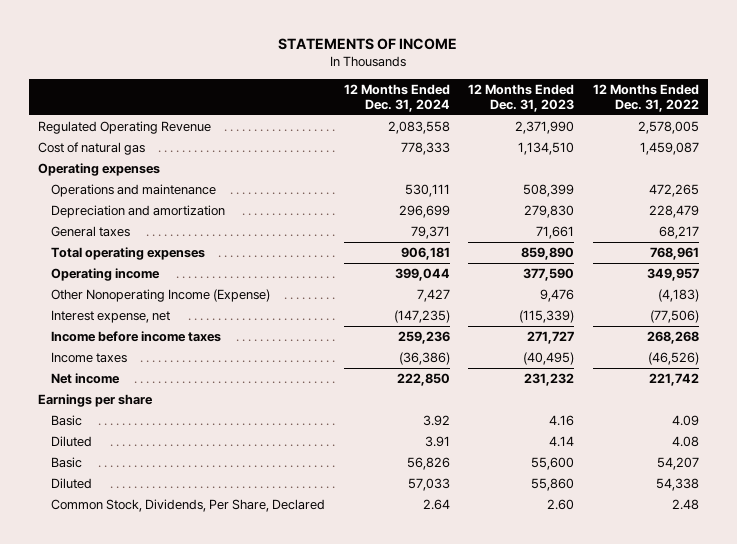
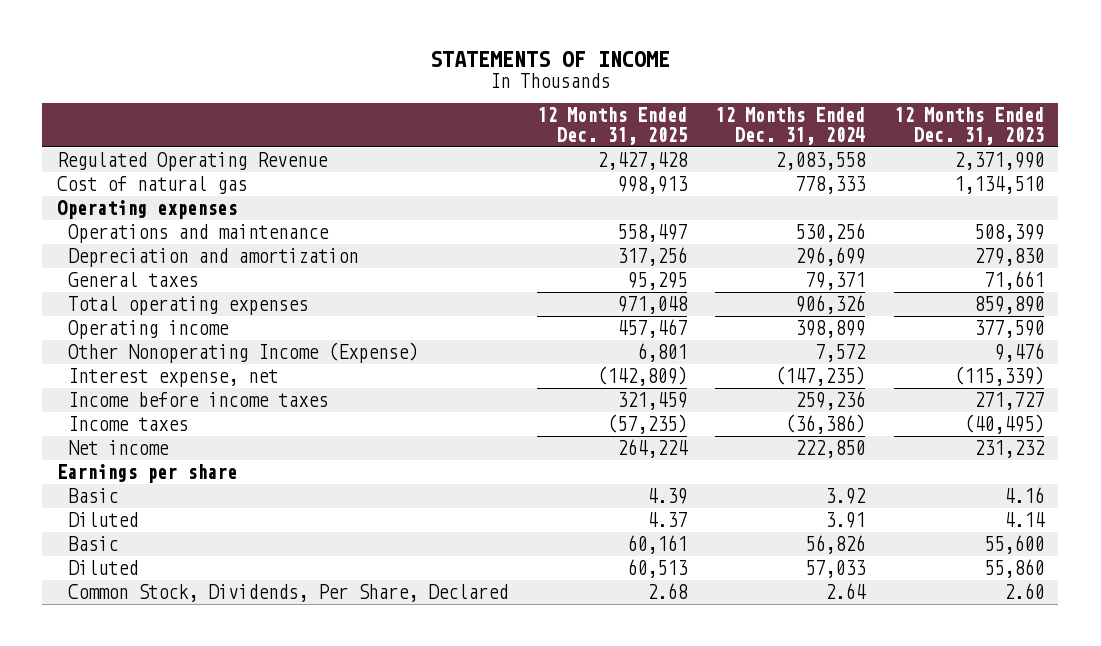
[592,83,699,113] 12 Months Ended Dec. 31, 2022 -> none
none -> [536,107,687,146] 12 Months Ended Dec. 31, 2025
[404,183,450,197] 530,111 -> [795,223,866,243] 530,256
[400,246,450,260] 906,181 -> [795,295,866,315] 906,326
[394,267,450,281] 399,044 -> [795,320,866,339] 398,899
[416,288,450,302] 7,427 -> [815,344,867,363] 7,572

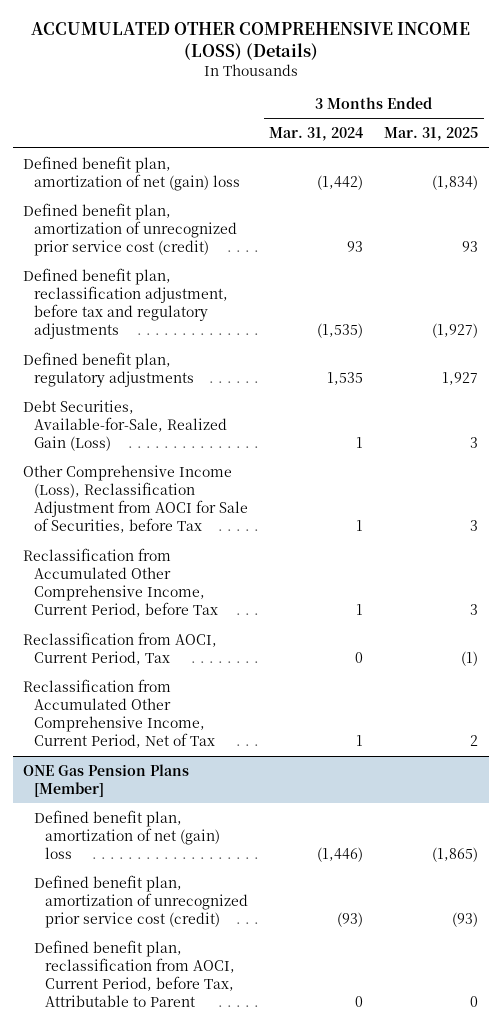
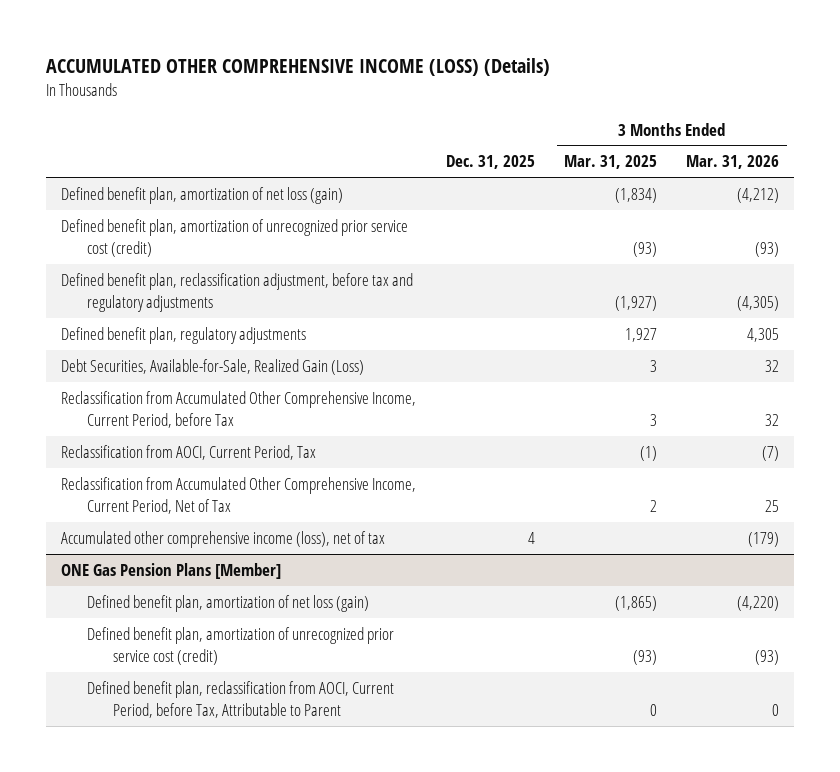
[269,127,364,142] Mar. 31, 2024 -> none
none -> [445,155,535,170] Dec. 31, 2025
none -> [686,155,780,170] Mar. 31, 2026
[23,155,241,191] Defined benefit plan, amortization of net (gain) loss -> [61,187,344,205] Defined benefit plan, amortization of net loss (gain)
[462,241,479,253] 93 -> [632,241,657,257] (93)
[23,464,249,534] Other Comprehensive Income (Loss), Reclassification Adjustment from AOCI for Sale of Securities, before Tax -> none
none -> [61,531,386,549] Accumulated other comprehensive income (loss), net of tax
[34,809,221,860] Defined benefit plan, amortization of net (gain) loss -> [86,595,369,613] Defined benefit plan, amortization of net loss (gain)

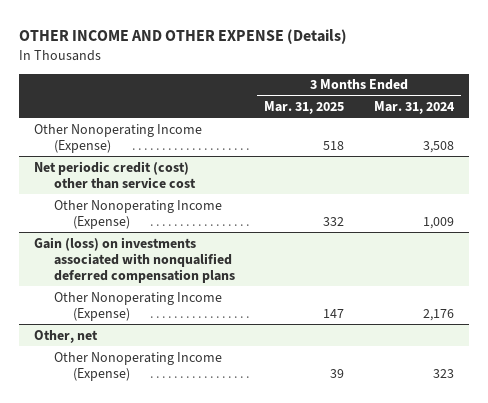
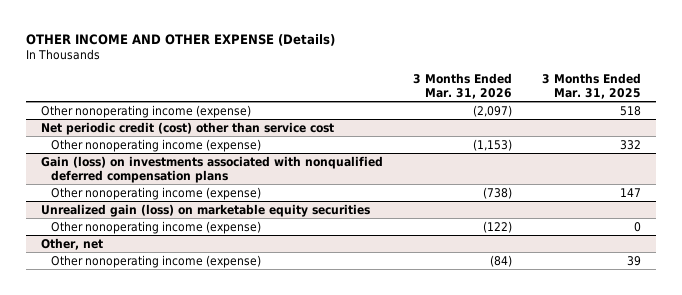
[373,101,455,115] Mar. 31, 2024 -> none
none -> [413,73,513,100] 3 Months Ended Mar. 31, 2026
[33,123,202,153] Other Nonoperating Income (Expense) -> [41,104,252,118] Other nonoperating income (expense)
[53,199,222,229] Other Nonoperating Income (Expense) -> [51,138,262,152] Other nonoperating income (expense)
[53,291,222,321] Other Nonoperating Income (Expense) -> [51,186,262,200] Other nonoperating income (expense)
none -> [41,203,371,217] Unrealized gain (loss) on marketable equity securities
none -> [51,220,262,234] Other nonoperating income (expense)
[53,351,222,381] Other Nonoperating Income (Expense) -> [51,254,262,268] Other nonoperating income (expense)

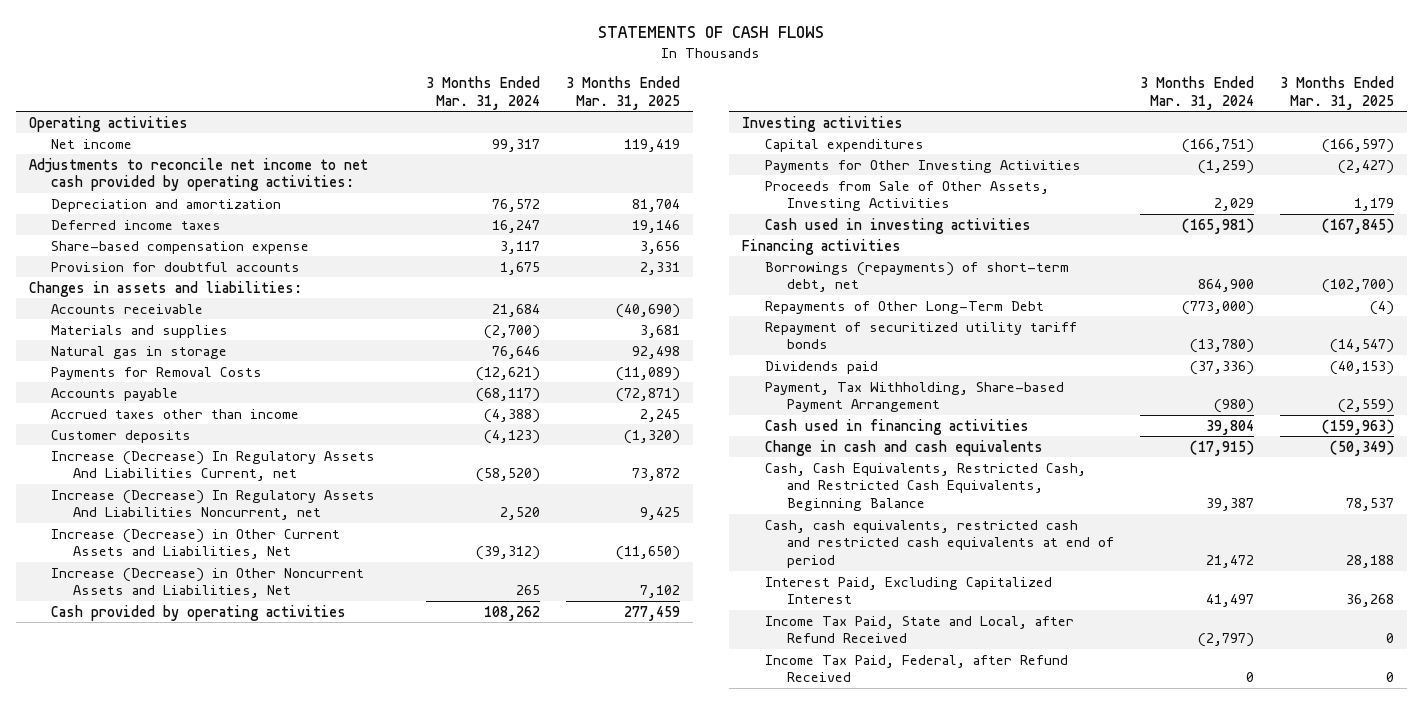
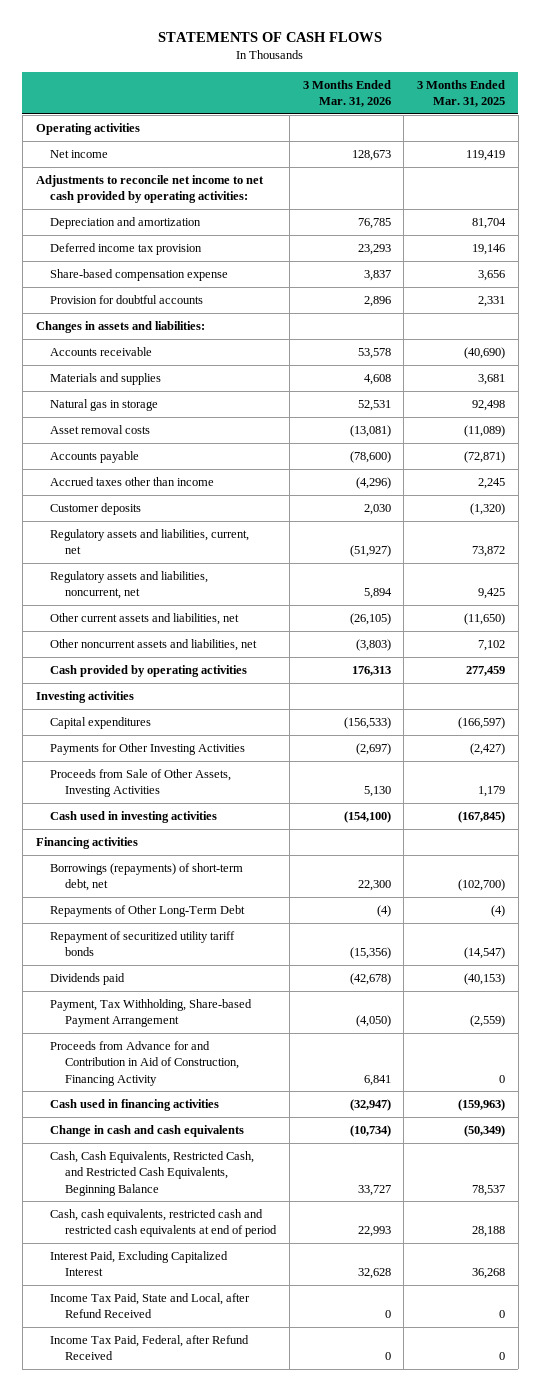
[426,76,541,110] 3 Months Ended Mar. 31, 2024 -> none
none -> [302,79,391,108] 3 Months Ended Mar. 31, 2026
[51,219,222,230] Deferred income taxes -> [50,243,203,256] Deferred income tax provision
[51,366,263,380] Payments for Removal Costs -> [50,425,151,435] Asset removal costs
[51,450,376,482] Increase (Decrease) In Regulatory Assets And Liabilities Current, net -> [50,529,250,555] Regulatory assets and liabilities, current, net
[51,489,376,521] Increase (Decrease) In Regulatory Assets And Liabilities Noncurrent, net -> [50,571,209,600] Regulatory assets and liabilities, noncurrent, net
[51,528,341,560] Increase (Decrease) in Other Current Assets and Liabilities, Net -> [50,613,240,626] Other current assets and liabilities, net
[51,567,365,599] Increase (Decrease) in Other Noncurrent Assets and Liabilities, Net -> [50,639,258,652] Other noncurrent assets and liabilities, net
none -> [50,1041,240,1086] Proceeds from Advance for and Contribution in Aid of Construction, Financing Activity

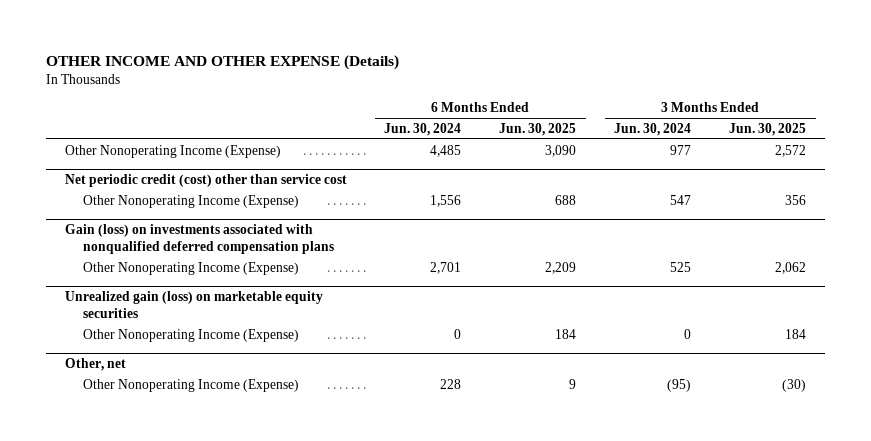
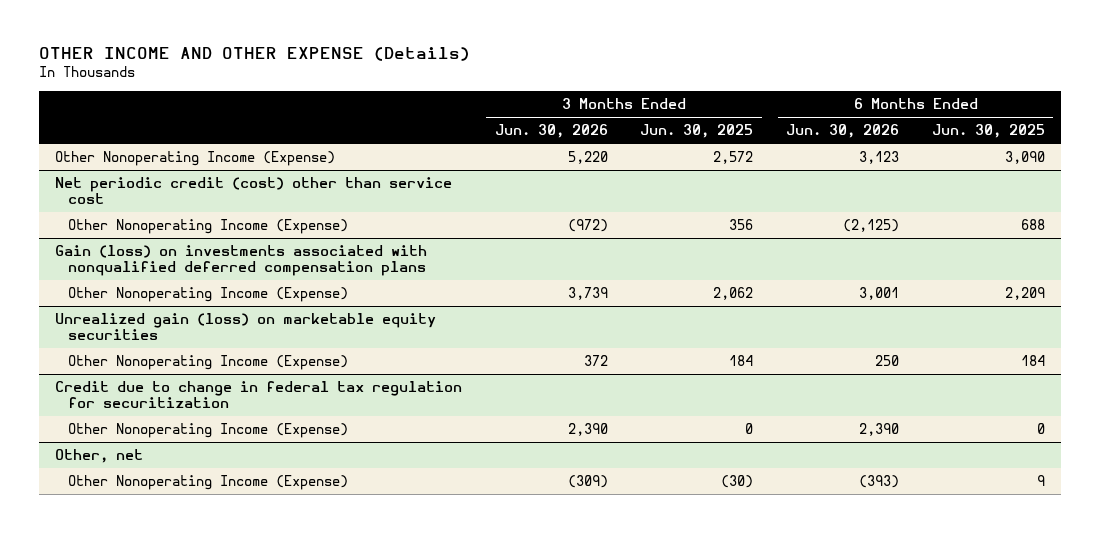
[384,122,462,136] Jun. 30, 2024 -> none
[614,122,692,136] Jun. 30, 2024 -> none
none -> [494,124,608,139] Jun. 30, 2026
none -> [786,124,900,139] Jun. 30, 2026
none -> [54,381,462,408] Credit due to change in federal tax regulation for securitization
none -> [68,423,349,439] Other Nonoperating Income (Expense)

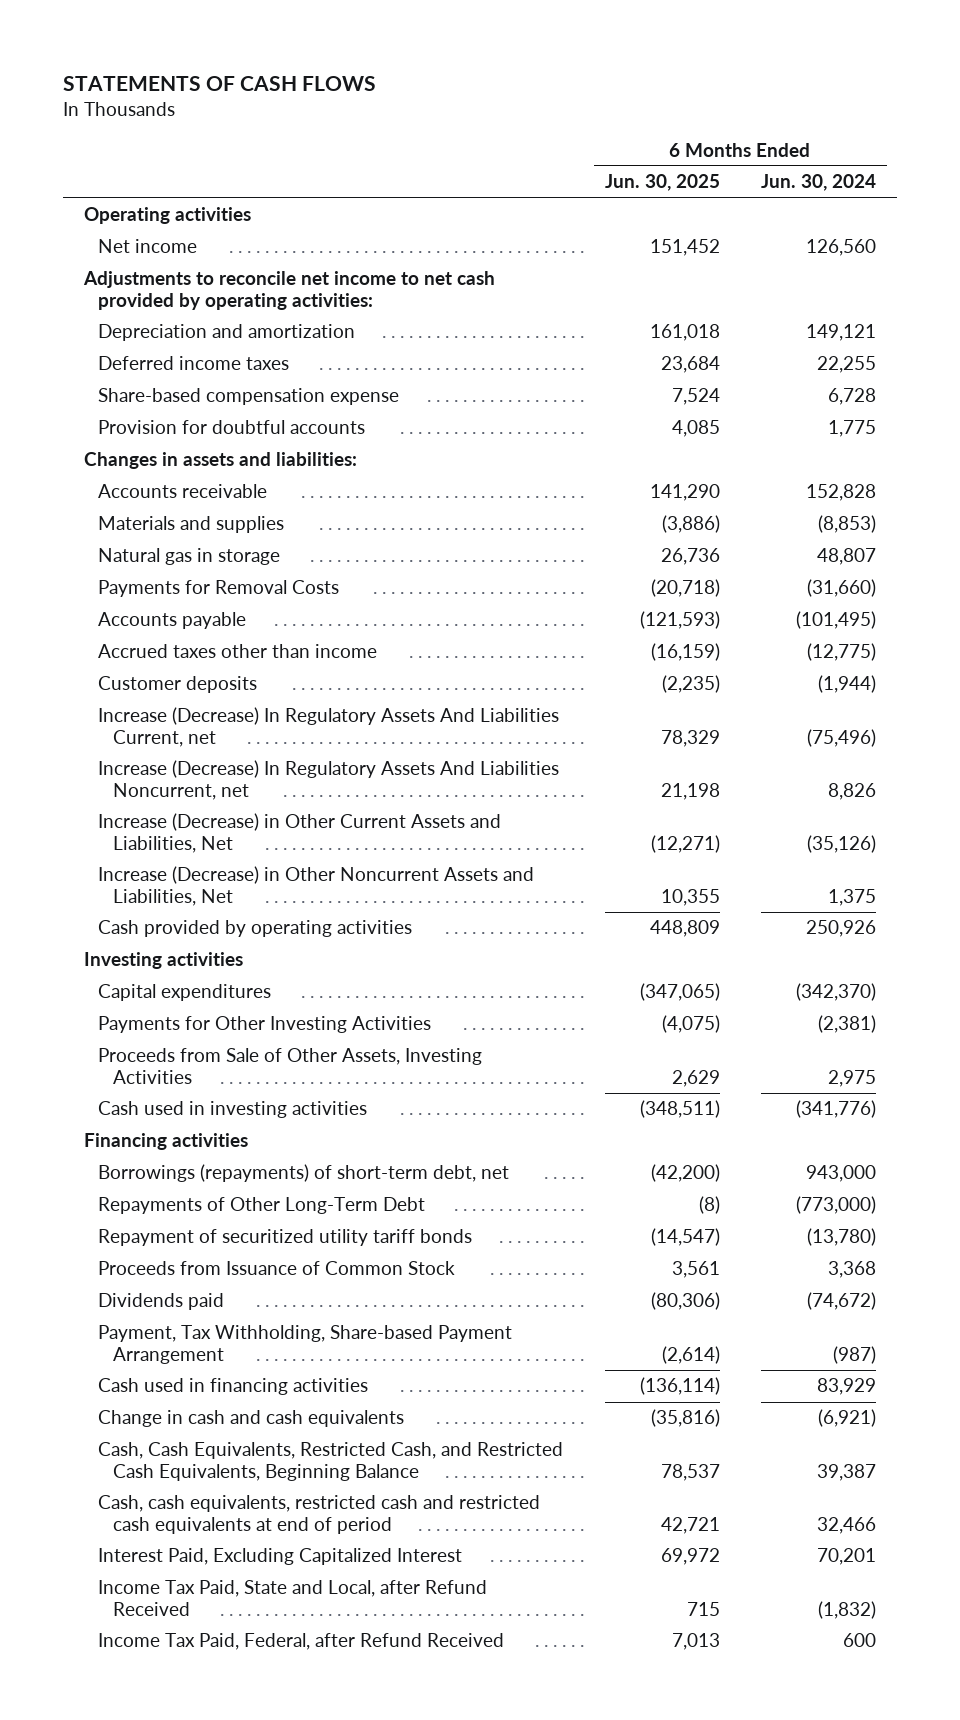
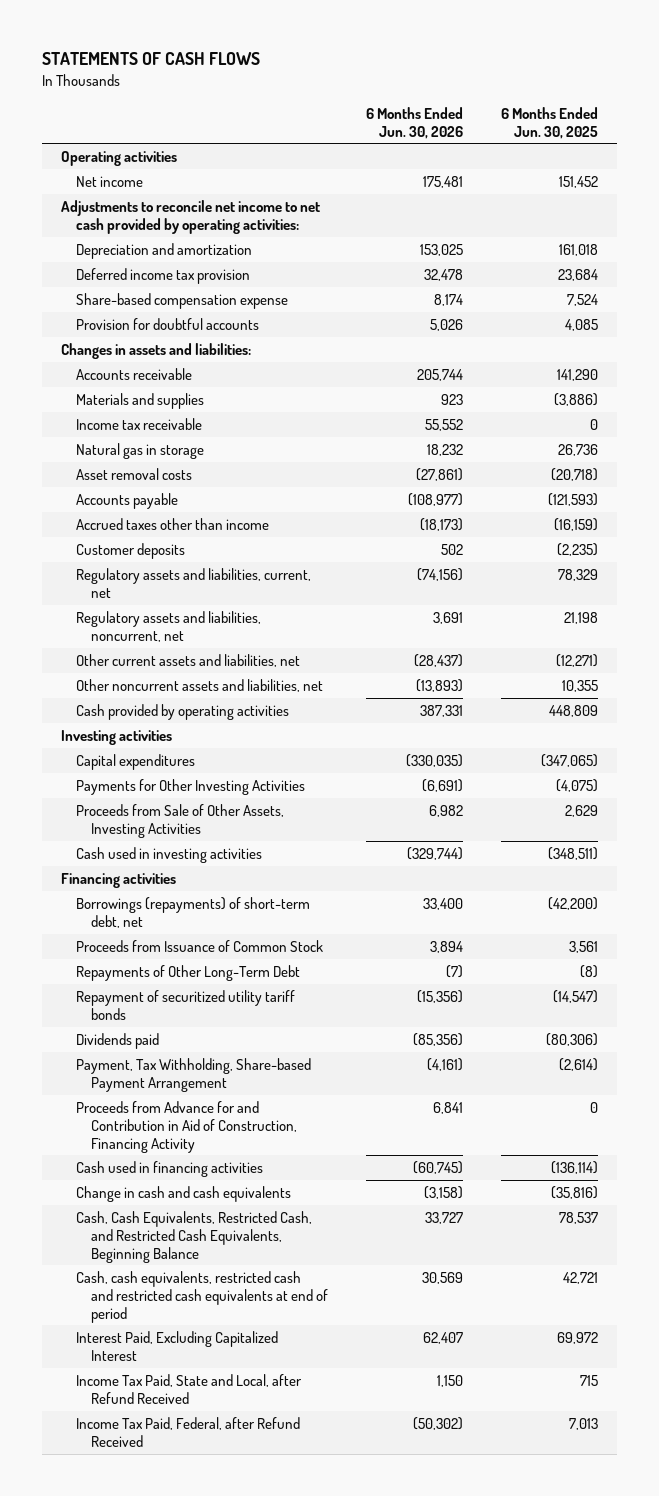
[761,174,877,192] Jun. 30, 2024 -> none
none -> [365,106,463,139] 6 Months Ended Jun. 30, 2026
[98,356,290,371] Deferred income taxes -> [76,267,251,284] Deferred income tax provision
none -> [76,417,203,430] Income tax receivable
[98,580,340,598] Payments for Removal Costs -> [76,467,193,480] Asset removal costs
[98,707,560,748] Increase (Decrease) In Regulatory Assets And Liabilities Current, net -> [76,567,312,598] Regulatory assets and liabilities, current, net
[98,760,560,801] Increase (Decrease) In Regulatory Assets And Liabilities Noncurrent, net -> [76,610,262,642] Regulatory assets and liabilities, noncurrent, net
[98,813,502,854] Increase (Decrease) in Other Current Assets and Liabilities, Net -> [76,653,301,667] Other current assets and liabilities, net
[98,866,535,907] Increase (Decrease) in Other Noncurrent Assets and Liabilities, Net -> [76,678,324,692] Other noncurrent assets and liabilities, net
[98,1261,456,1276] Proceeds from Issuance of Common Stock -> [76,939,324,952] Proceeds from Issuance of Common Stock
none -> [76,1100,298,1153] Proceeds from Advance for and Contribution in Aid of Construction, Financing Activity

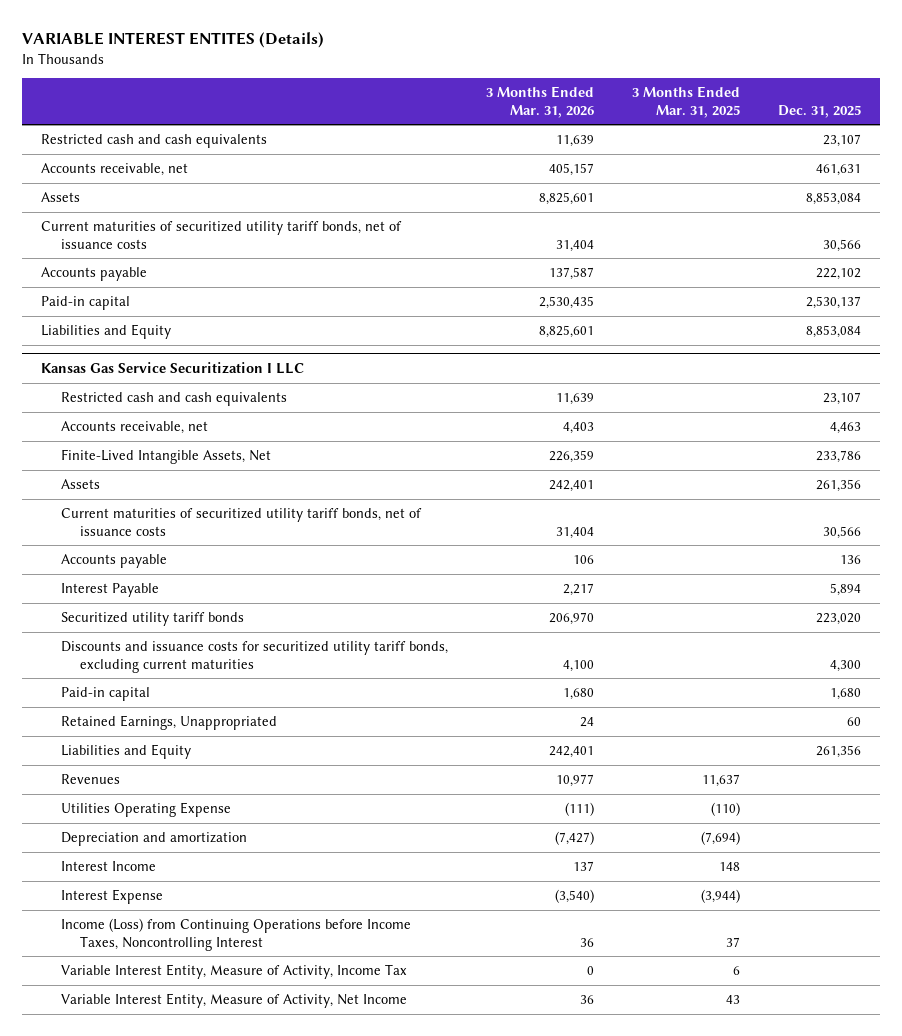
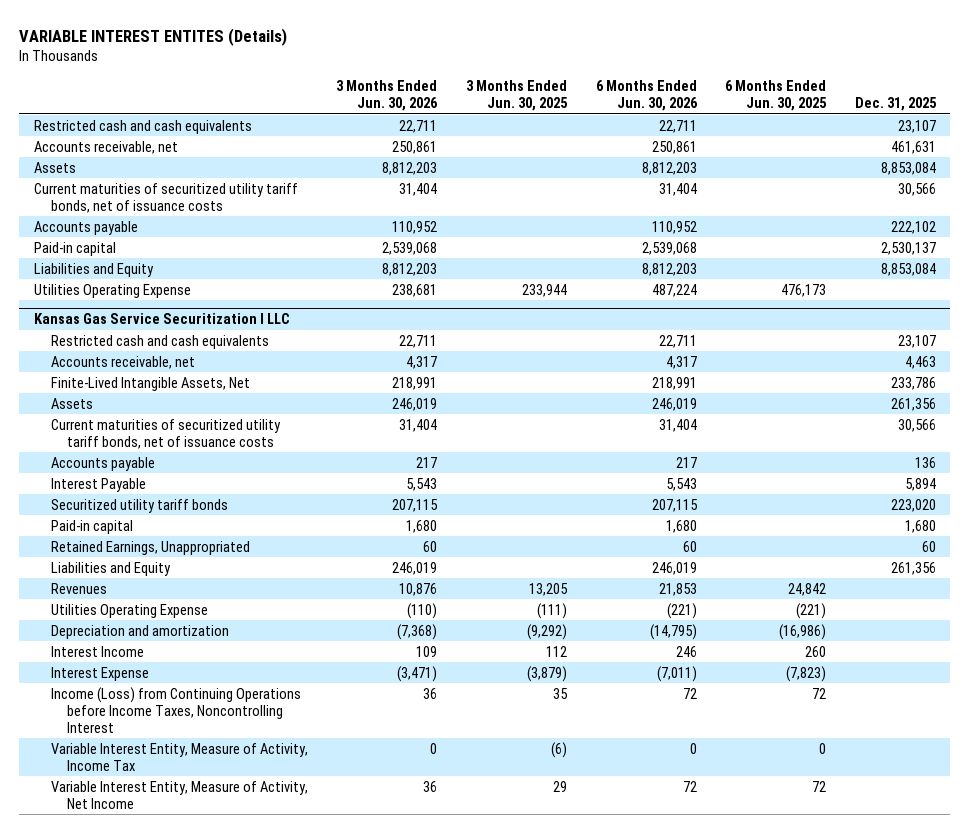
[485,86,594,118] 3 Months Ended Mar. 31, 2026 -> none
[631,86,740,118] 3 Months Ended Mar. 31, 2025 -> none
none -> [336,80,439,112] 3 Months Ended Jun. 30, 2026
none -> [465,80,568,112] 3 Months Ended Jun. 30, 2025
none -> [595,80,698,112] 6 Months Ended Jun. 30, 2026
none -> [725,80,828,112] 6 Months Ended Jun. 30, 2025
none -> [33,283,191,298] Utilities Operating Expense
[60,641,448,673] Discounts and issuance costs for securitized utility tariff bonds, excluding current maturities -> none

